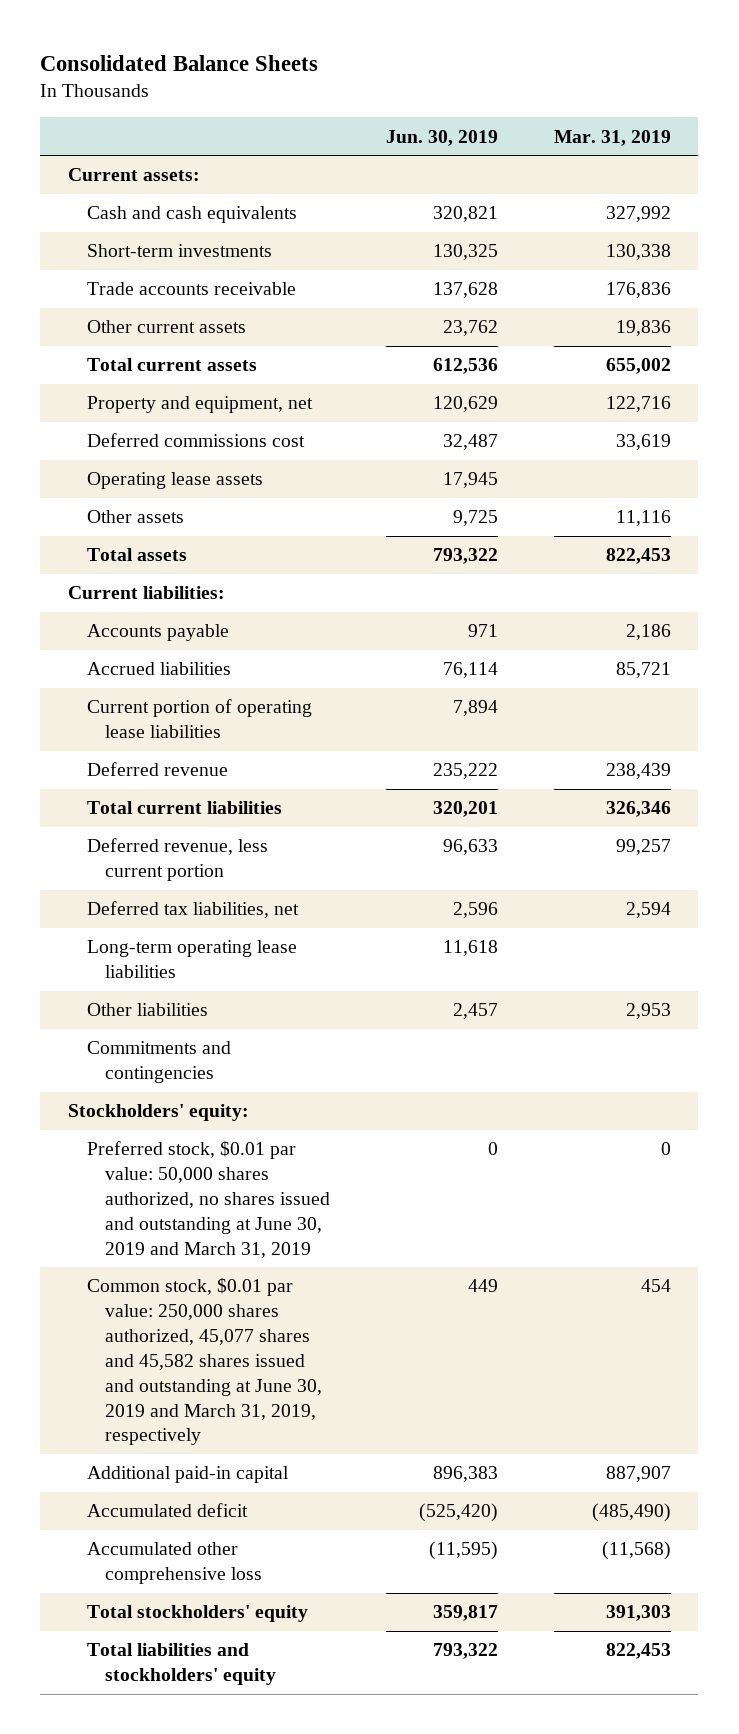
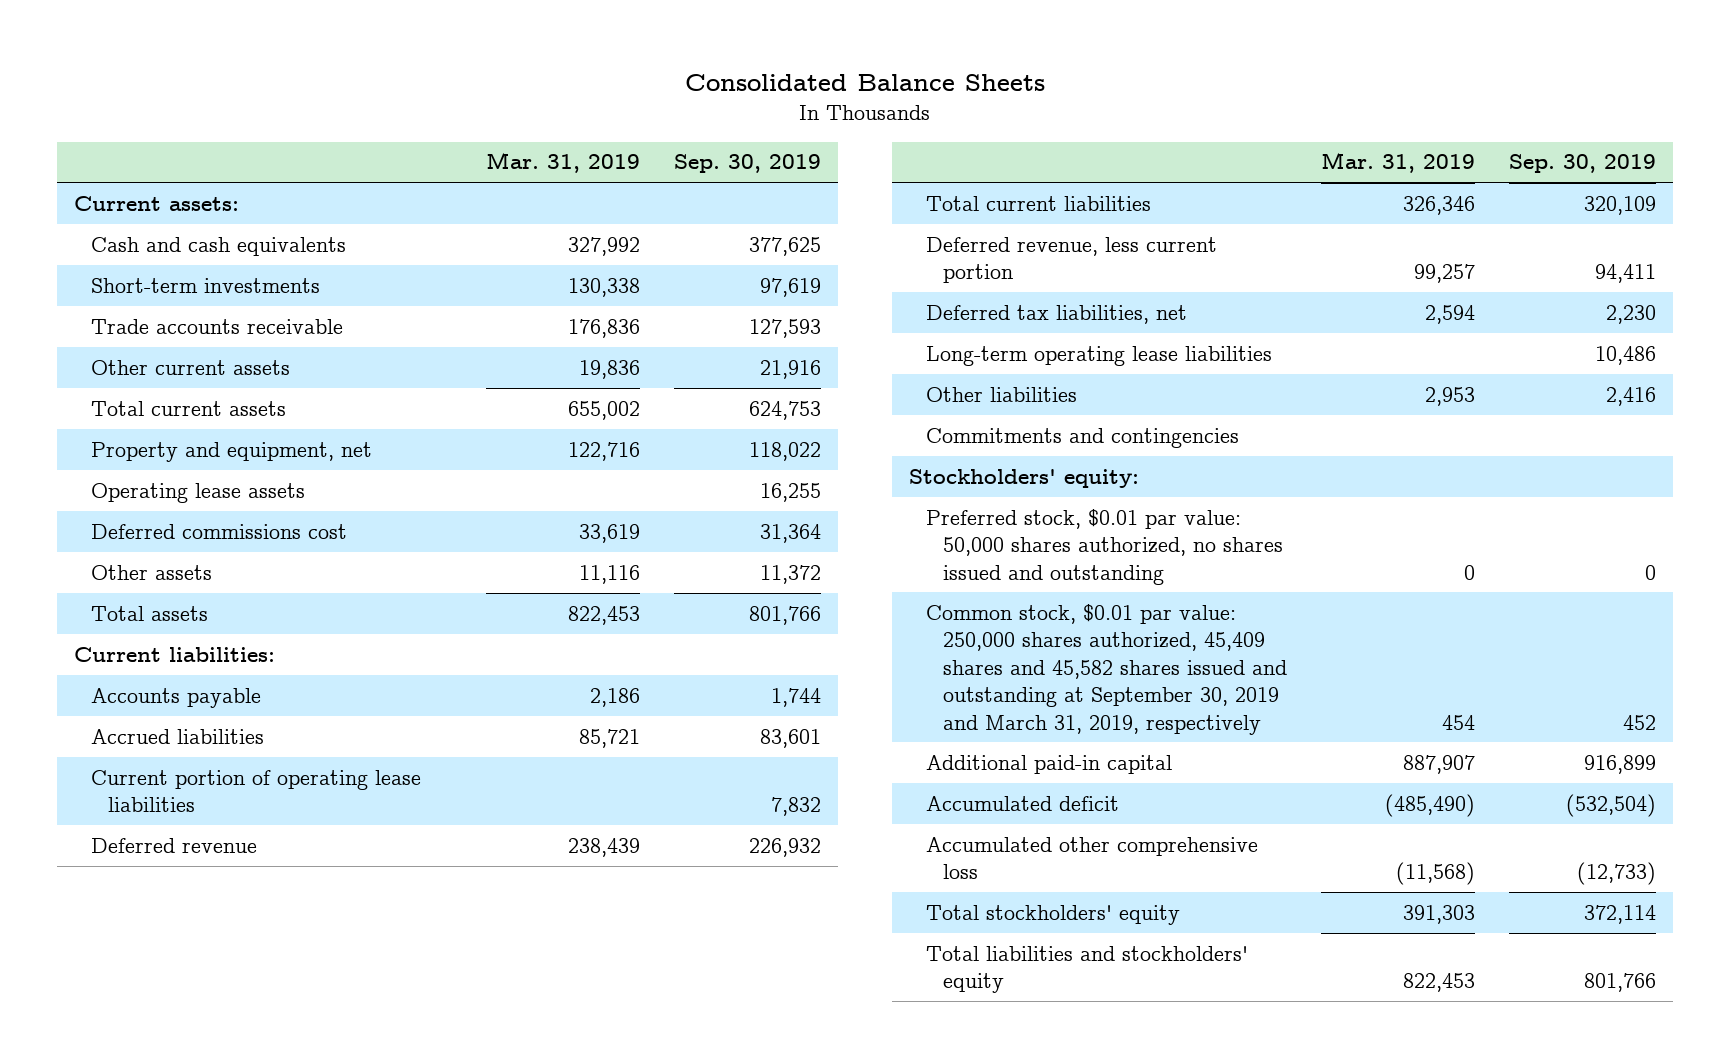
[385,129,498,146] Jun. 30, 2019 -> none
none -> [673,154,821,174] Sep. 30, 2019
[86,433,305,448] Deferred commissions cost -> [90,523,347,539] Deferred commissions cost
[86,1141,330,1258] Preferred stock, $0.01 par value: 50,000 shares authorized, no shares issued and outstanding at June 30, 2019 and March 31, 2019 -> [925,508,1283,585] Preferred stock, $0.01 par value: 50,000 shares authorized, no shares issued and outstanding
[86,1278,322,1446] Common stock, $0.01 par value: 250,000 shares authorized, 45,077 shares and 45,582 shares issued and outstanding at June 30, 2019 and March 31, 2019, respectively -> [925,603,1287,735] Common stock, $0.01 par value: 250,000 shares authorized, 45,409 shares and 45,582 shares issued and outstanding at September 30, 2019 and March 31, 2019, respectively

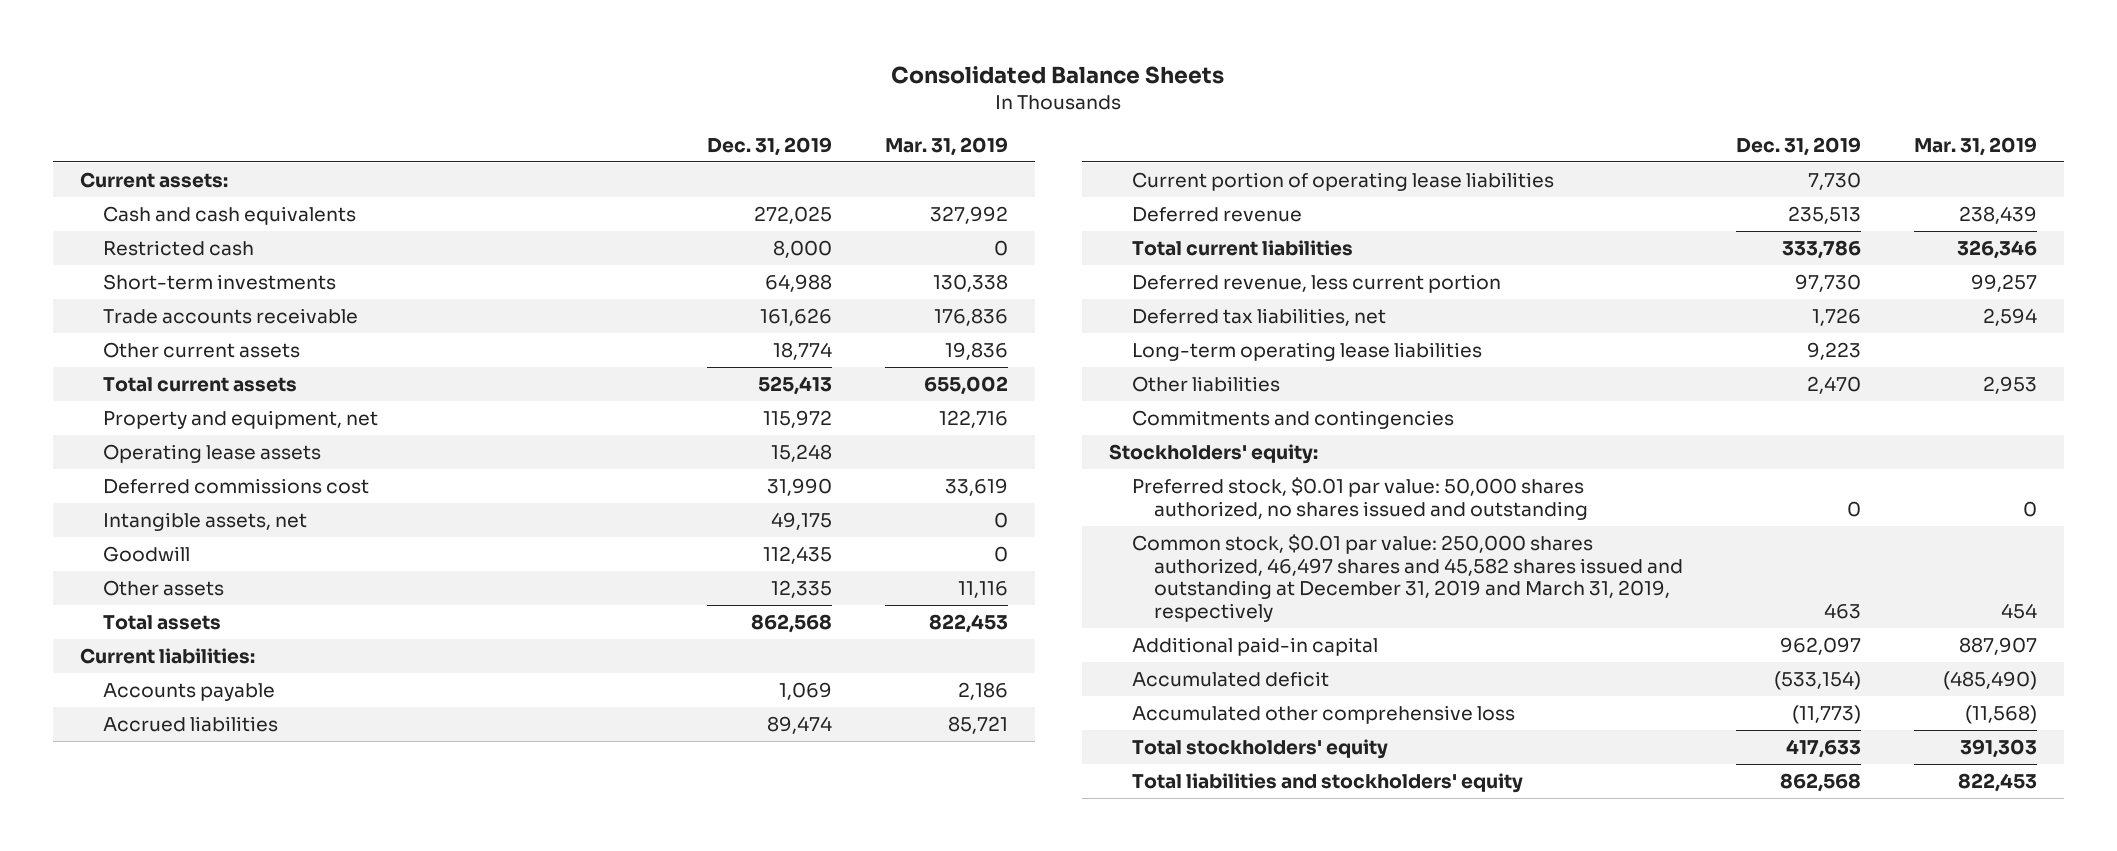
[673,154,821,174] Sep. 30, 2019 -> none
none -> [707,136,833,156] Dec. 31, 2019
none -> [102,239,254,256] Restricted cash
none -> [102,511,307,531] Intangible assets, net
none -> [102,545,190,562] Goodwill
[925,603,1287,735] Common stock, $0.01 par value: 250,000 shares authorized, 45,409 shares and 45,582 shares issued and outstanding at September 30, 2019 and March 31, 2019, respectively -> [1131,533,1684,623] Common stock, $0.01 par value: 250,000 shares authorized, 46,497 shares and 45,582 shares issued and outstanding at December 31, 2019 and March 31, 2019, respectively

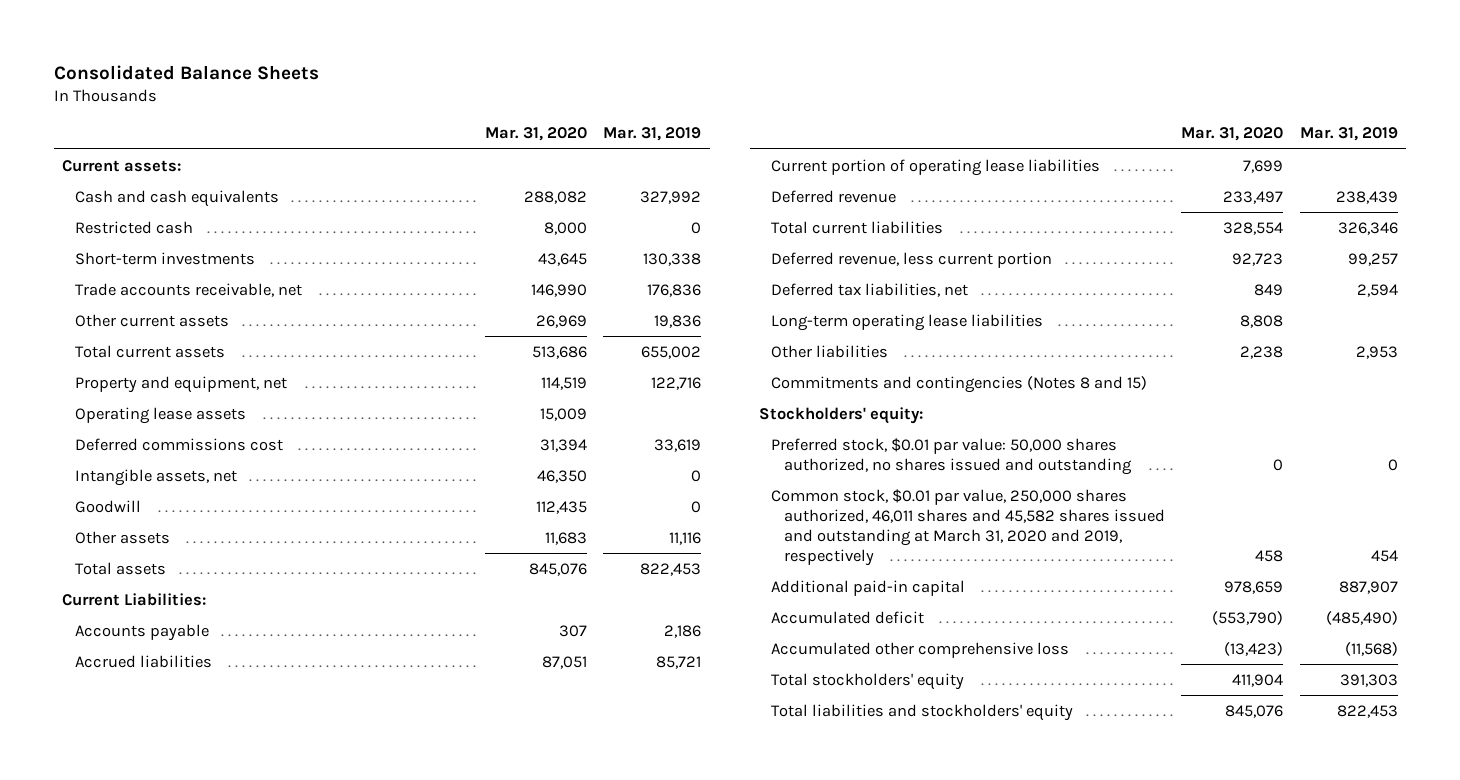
[707,136,833,156] Dec. 31, 2019 -> none
none -> [484,127,587,142] Mar. 31, 2020
[102,307,358,324] Trade accounts receivable -> [74,282,302,297] Trade accounts receivable, net
[79,647,255,664] Current liabilities: -> [62,592,207,606] Current Liabilities:
[1131,409,1454,429] Commitments and contingencies -> [771,375,1148,393] Commitments and contingencies (Notes 8 and 15)
[1131,533,1684,623] Common stock, $0.01 par value: 250,000 shares authorized, 46,497 shares and 45,582 shares issued and outstanding at December 31, 2019 and March 31, 2019, respectively -> [771,488,1165,566] Common stock, $0.01 par value, 250,000 shares authorized, 46,011 shares and 45,582 shares issued and outstanding at March 31, 2020 and 2019, respectively

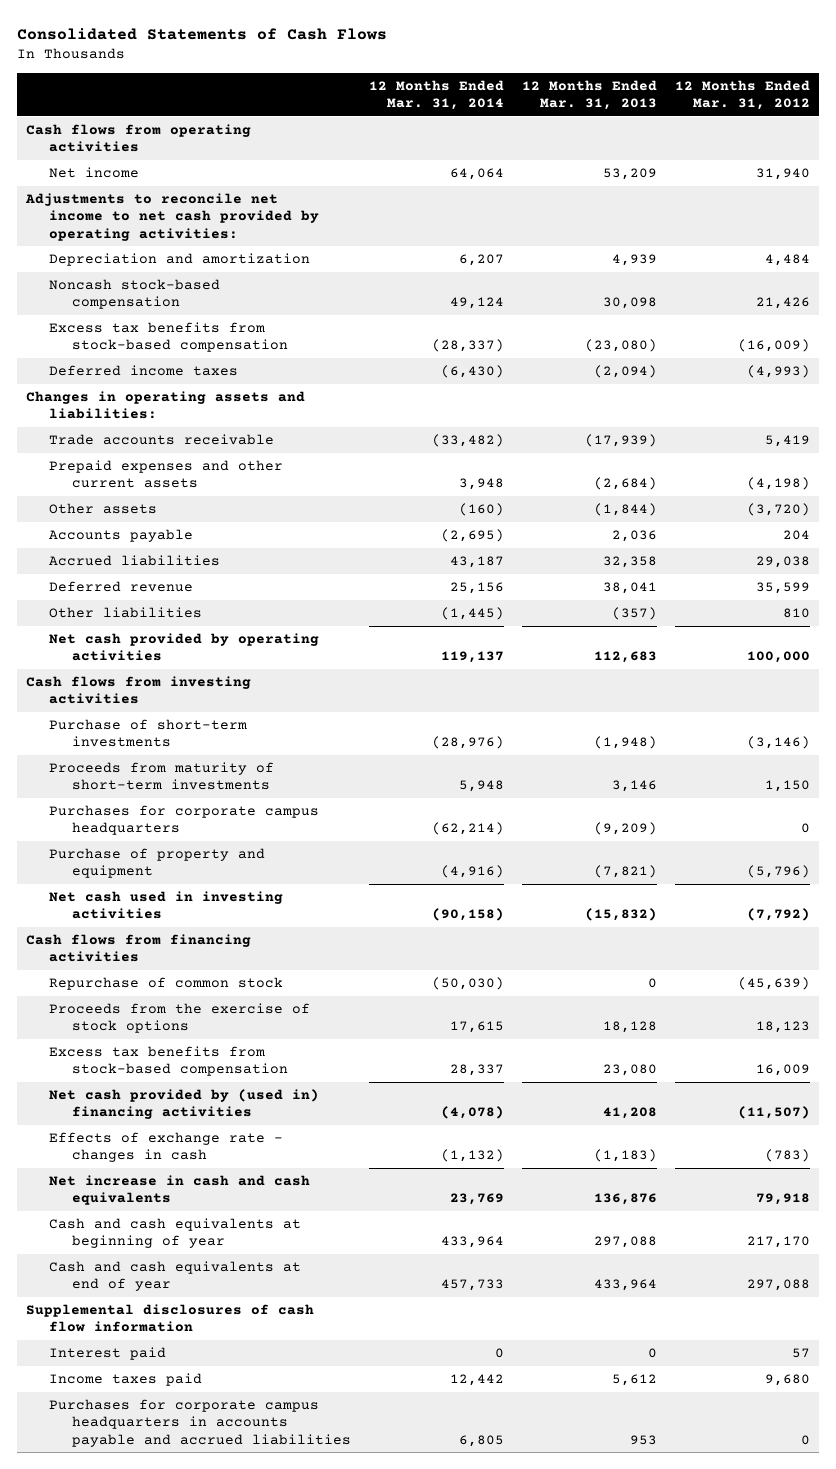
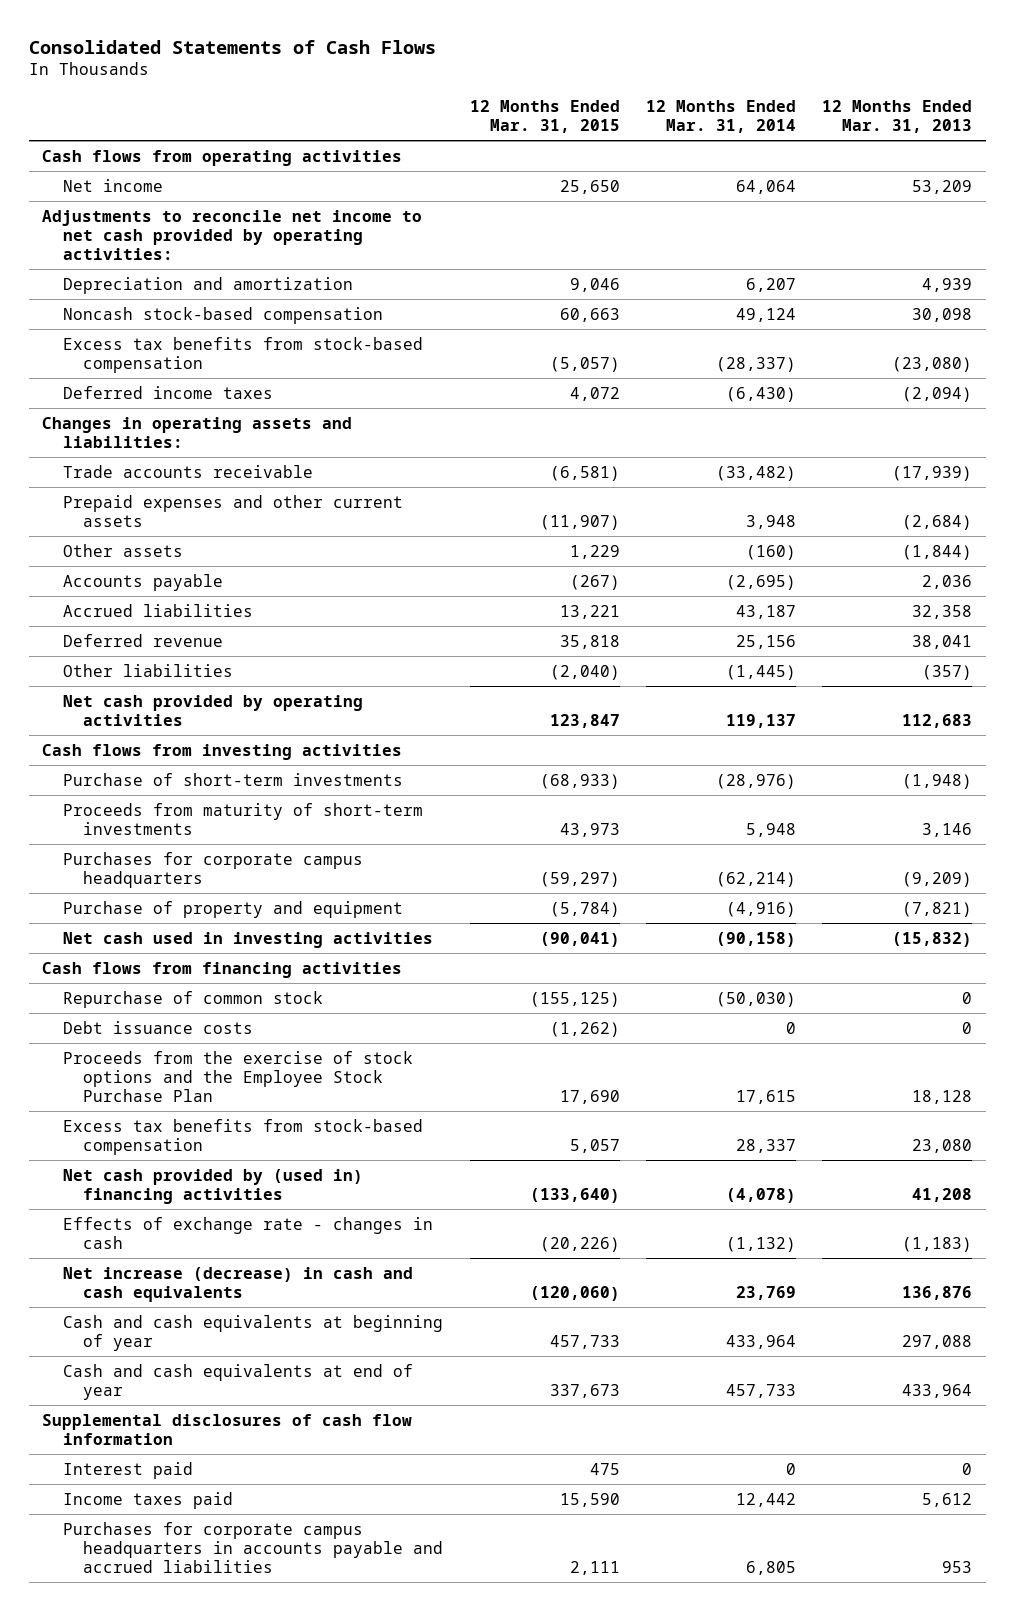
[675,79,811,111] 12 Months Ended Mar. 31, 2012 -> none
none -> [469,100,620,134] 12 Months Ended Mar. 31, 2015
none -> [62,1020,253,1034] Debt issuance costs
[48,1002,310,1034] Proceeds from the exercise of stock options -> [62,1050,413,1102] Proceeds from the exercise of stock options and the Employee Stock Purchase Plan
[48,1174,310,1206] Net increase in cash and cash equivalents -> [62,1266,413,1302] Net increase (decrease) in cash and cash equivalents

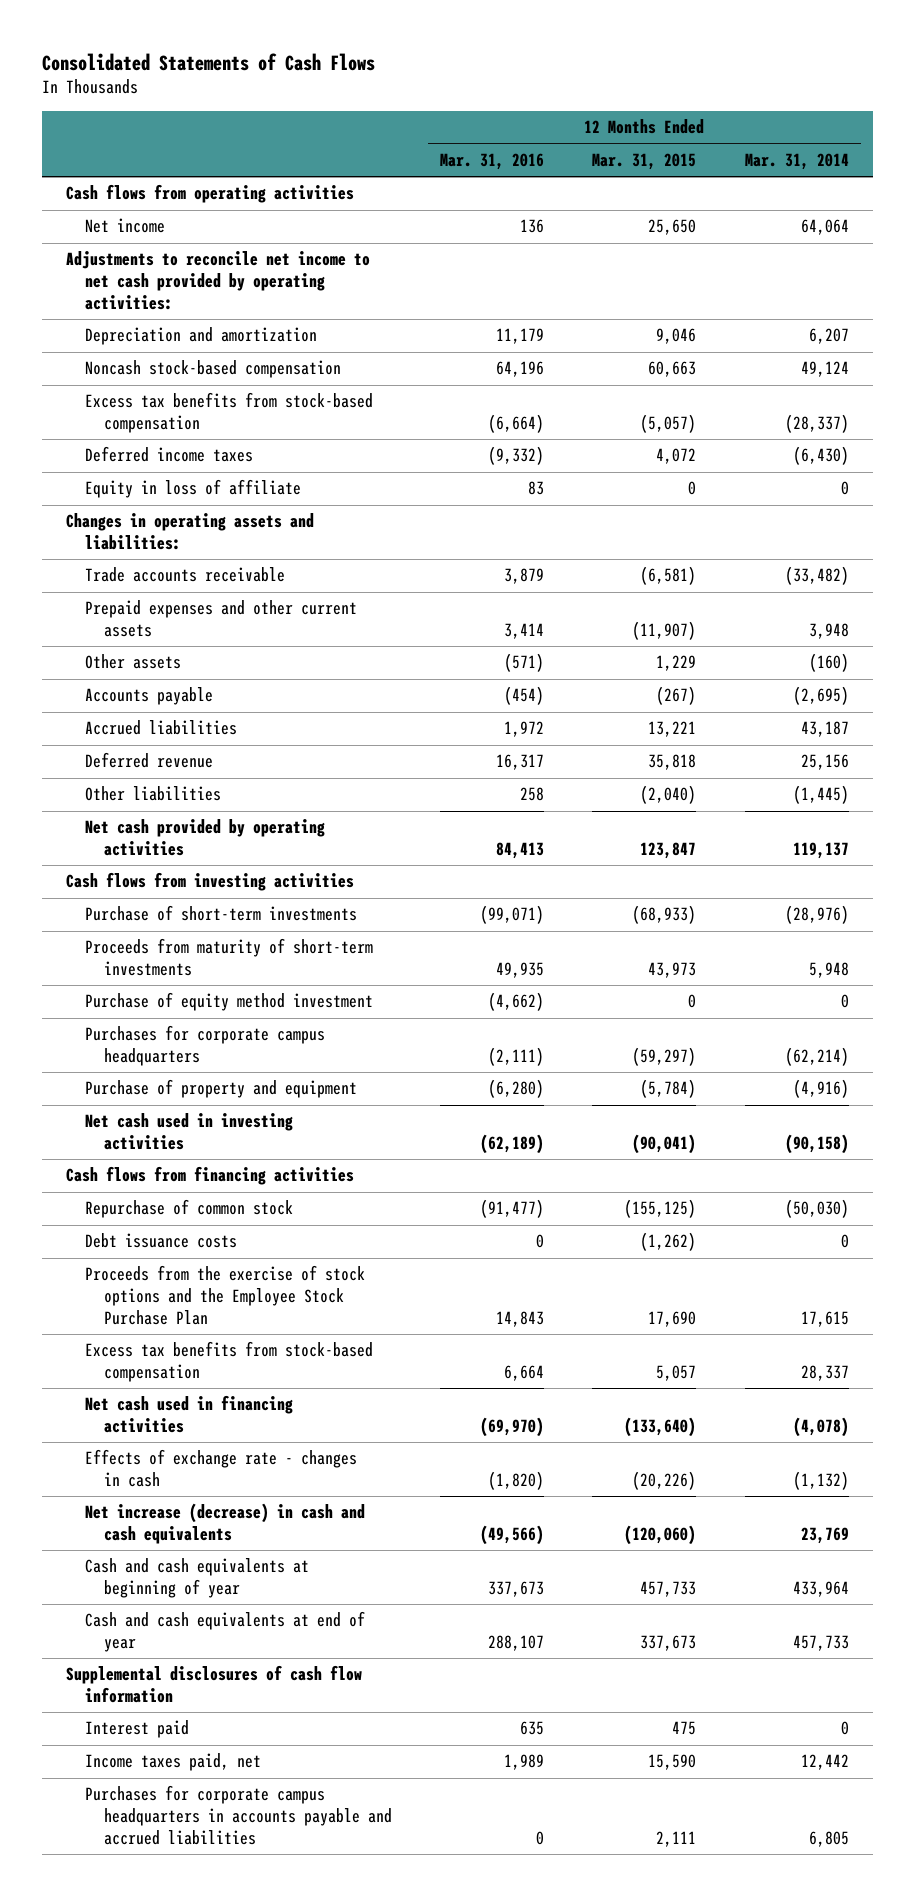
[822,100,973,134] 12 Months Ended Mar. 31, 2013 -> none
none -> [439,153,544,171] Mar. 31, 2016
none -> [84,479,301,499] Equity in loss of affiliate
none -> [84,992,373,1012] Purchase of equity method investment
[62,1168,363,1204] Net cash provided by (used in) financing activities -> [84,1395,293,1434] Net cash used in financing activities
[62,1491,233,1509] Income taxes paid -> [84,1753,261,1772] Income taxes paid, net

